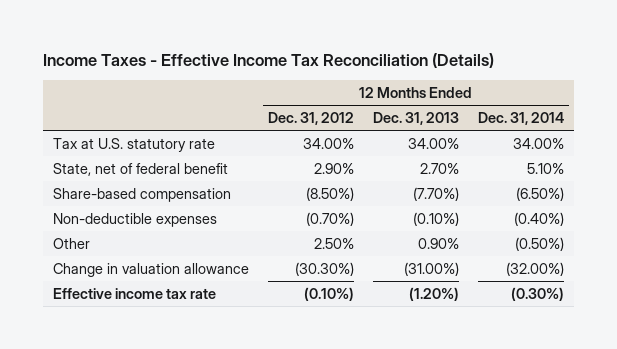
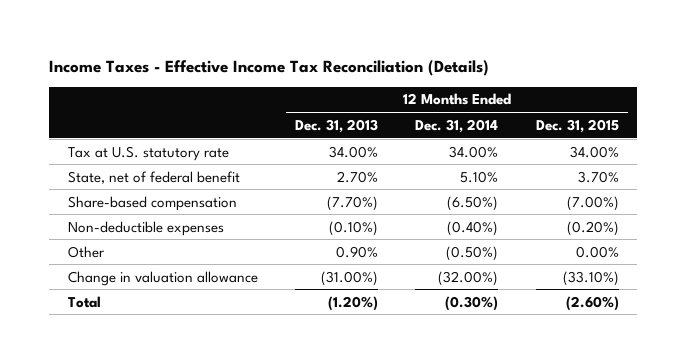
[268,111,355,125] Dec. 31, 2012 -> none
none -> [535,118,619,133] Dec. 31, 2015
[52,287,216,299] Effective income tax rate -> [67,295,101,308] Total

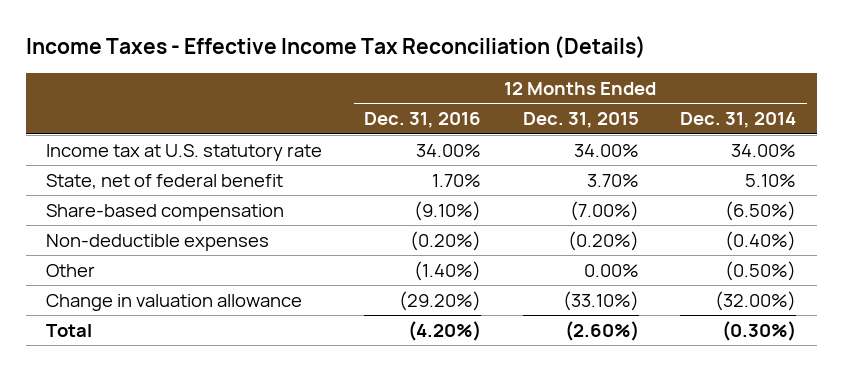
[294,118,378,133] Dec. 31, 2013 -> none
none -> [364,112,482,129] Dec. 31, 2016
[67,145,229,161] Tax at U.S. statutory rate -> [46,143,323,161] Income tax at U.S. statutory rate

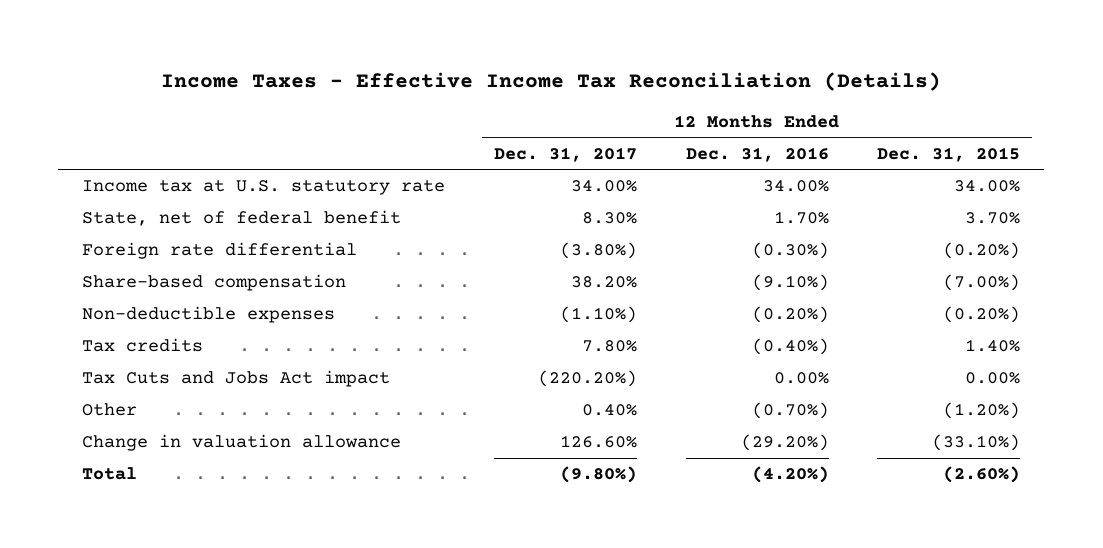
[680,112,797,129] Dec. 31, 2014 -> none
none -> [493,146,637,162] Dec. 31, 2017
none -> [82,242,358,260] Foreign rate differential
none -> [82,338,204,353] Tax credits
none -> [82,370,391,388] Tax Cuts and Jobs Act impact
[414,260,482,281] (1.40%) -> [751,402,829,420] (0.70%)
[583,263,639,277] 0.00% -> [943,402,1021,420] (1.20%)

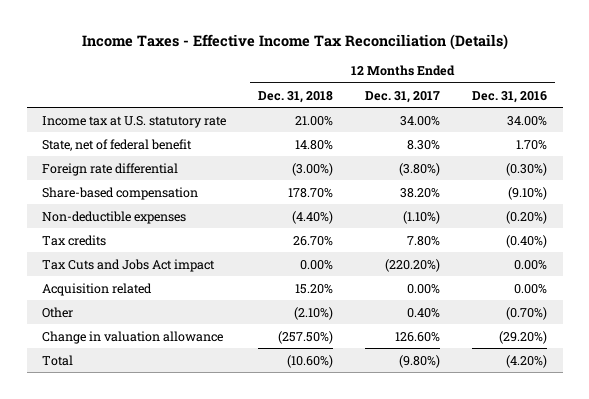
[877,146,1021,162] Dec. 31, 2015 -> none
none -> [258,90,334,103] Dec. 31, 2018
none -> [42,282,153,296] Acquisition related

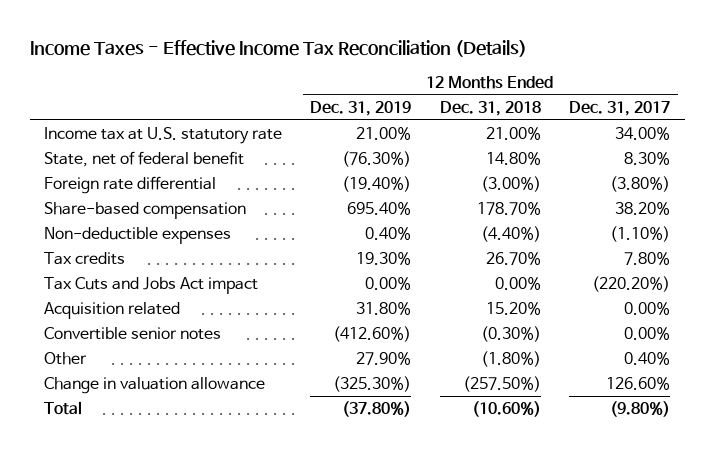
[471,90,547,103] Dec. 31, 2016 -> none
none -> [310,101,412,117] Dec. 31, 2019
none -> [43,327,221,341] Convertible senior notes
[294,306,334,320] (2.10%) -> [480,351,541,368] (1.80%)

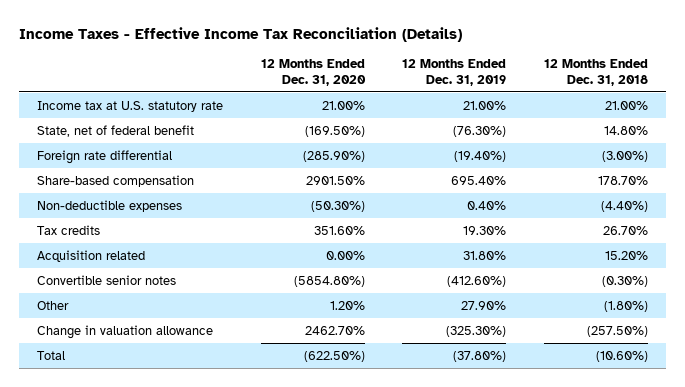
[569,101,671,117] Dec. 31, 2017 -> none
none -> [260,59,366,86] 12 Months Ended Dec. 31, 2020
[43,277,258,295] Tax Cuts and Jobs Act impact -> none

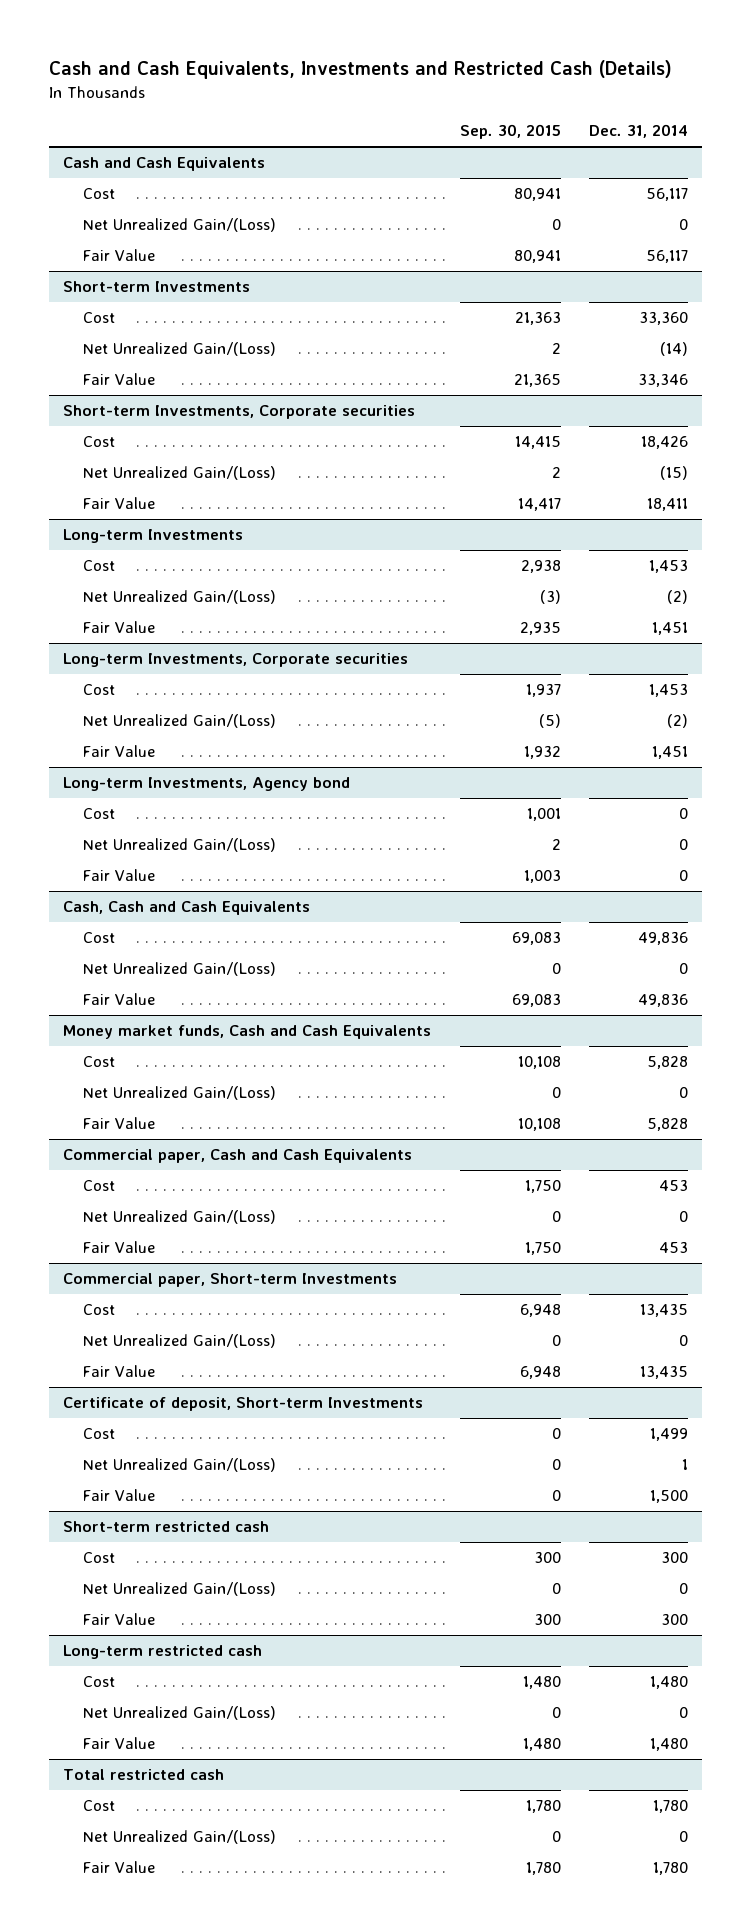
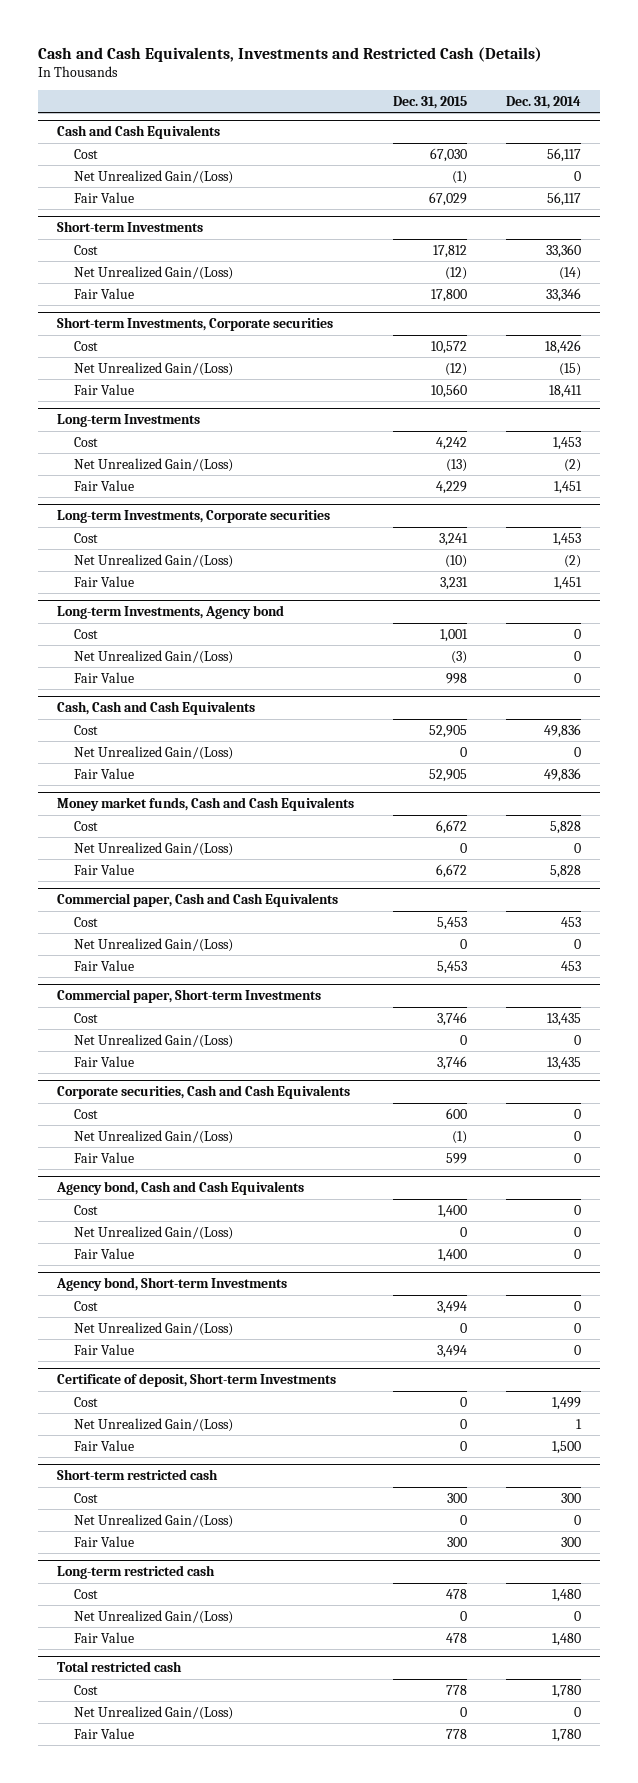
[459,124,561,140] Sep. 30, 2015 -> none
none -> [393,95,468,109] Dec. 31, 2015
none -> [57,1085,351,1100] Corporate securities, Cash and Cash Equivalents
none -> [73,1108,98,1119] Cost
none -> [73,1129,233,1144] Net Unrealized Gain/(Loss)
none -> [73,1151,134,1163] Fair Value
none -> [56,1181,305,1196] Agency bond, Cash and Cash Equivalents
none -> [73,1204,98,1215] Cost
none -> [73,1225,233,1240] Net Unrealized Gain/(Loss)
none -> [73,1247,134,1259] Fair Value
none -> [56,1277,288,1292] Agency bond, Short-term Investments
none -> [73,1300,98,1311] Cost
none -> [73,1321,233,1336] Net Unrealized Gain/(Loss)
none -> [73,1343,134,1355] Fair Value

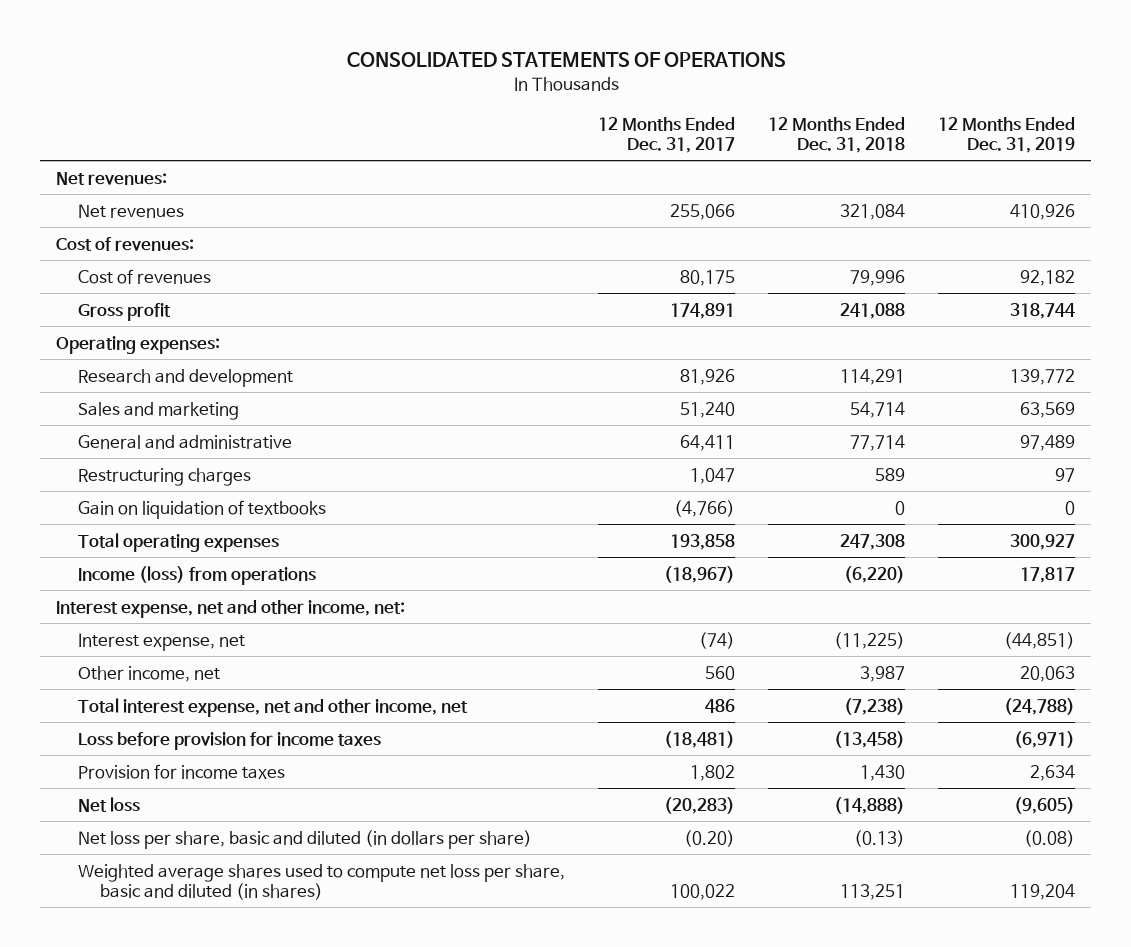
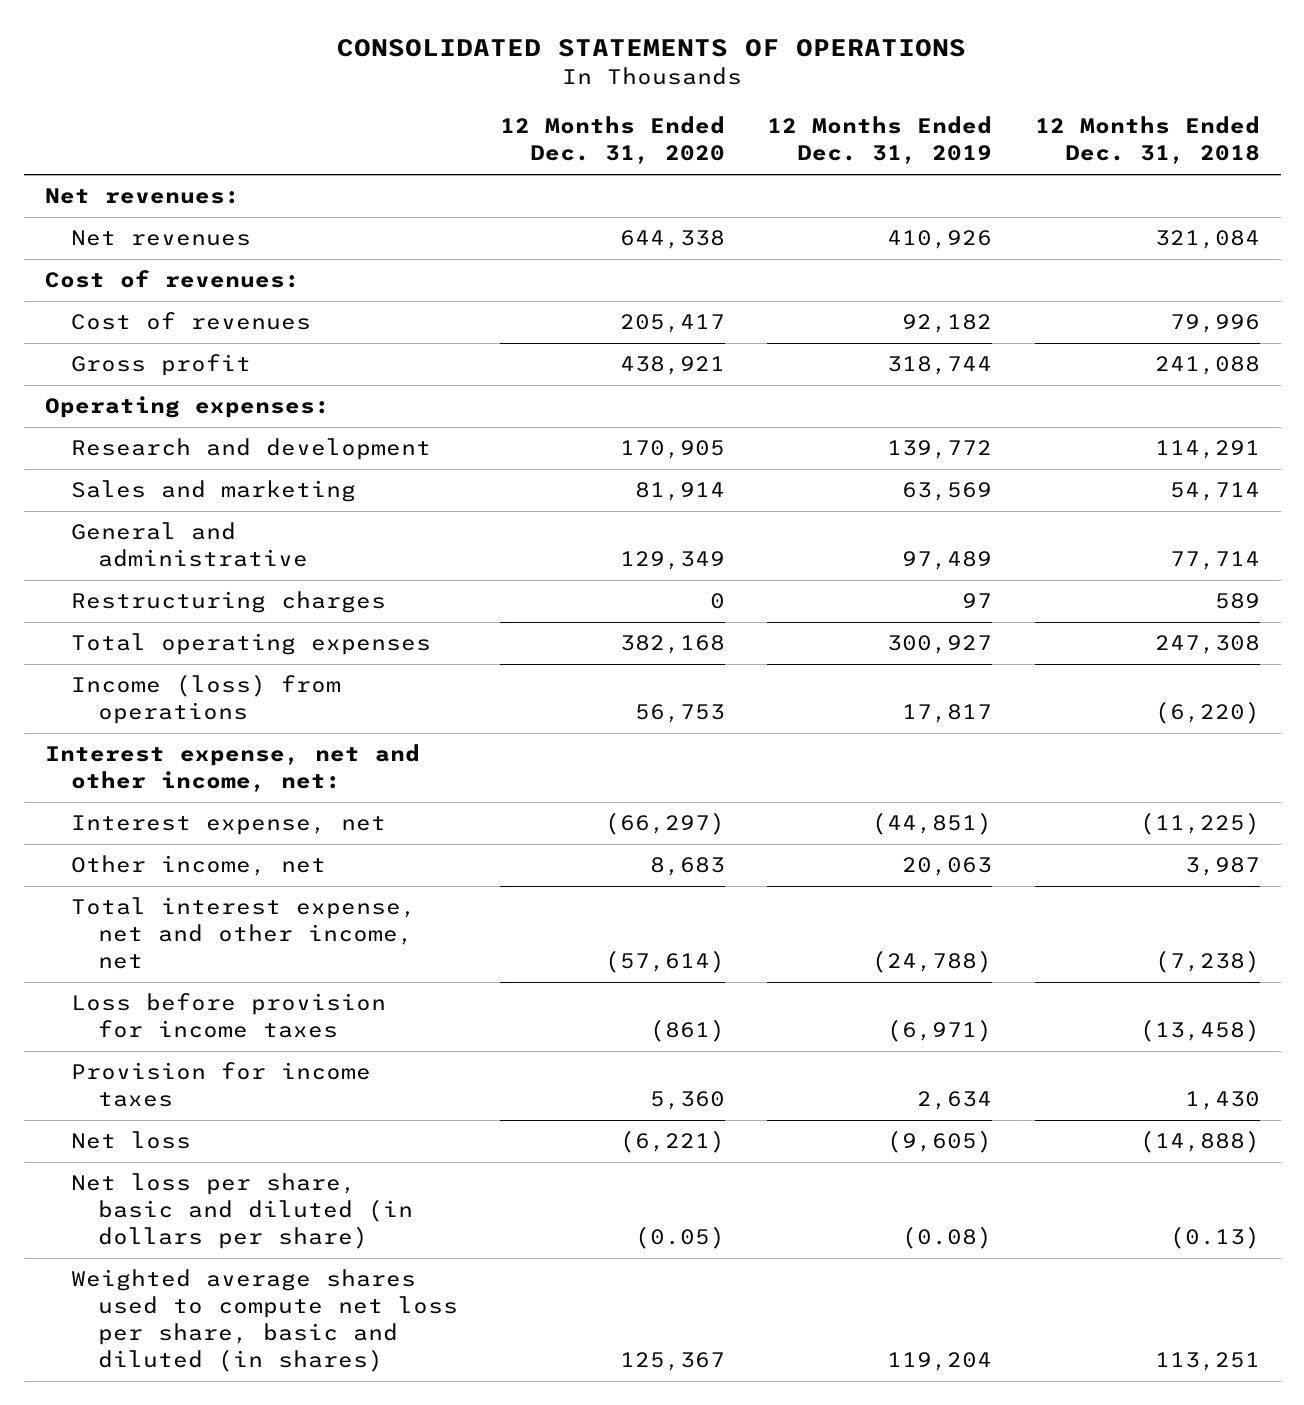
[598,116,736,153] 12 Months Ended Dec. 31, 2017 -> none
none -> [500,116,726,165] 12 Months Ended Dec. 31, 2020
[78,499,327,519] Gain on liquidation of textbooks -> none

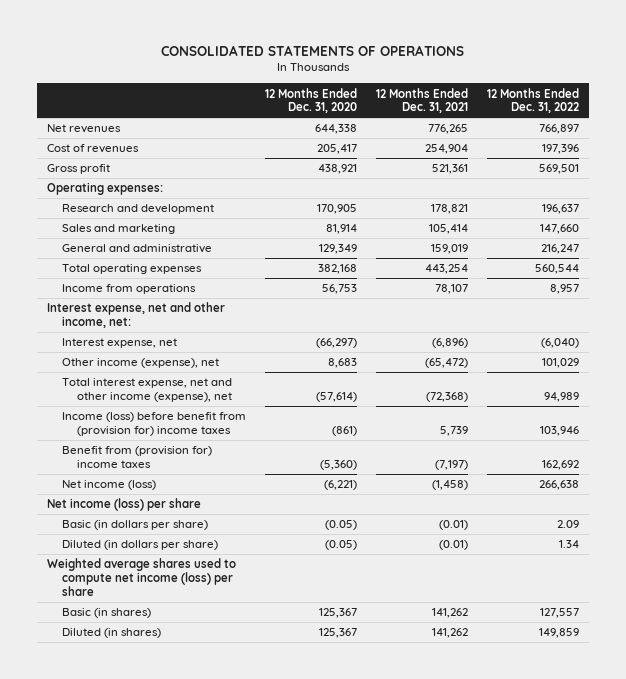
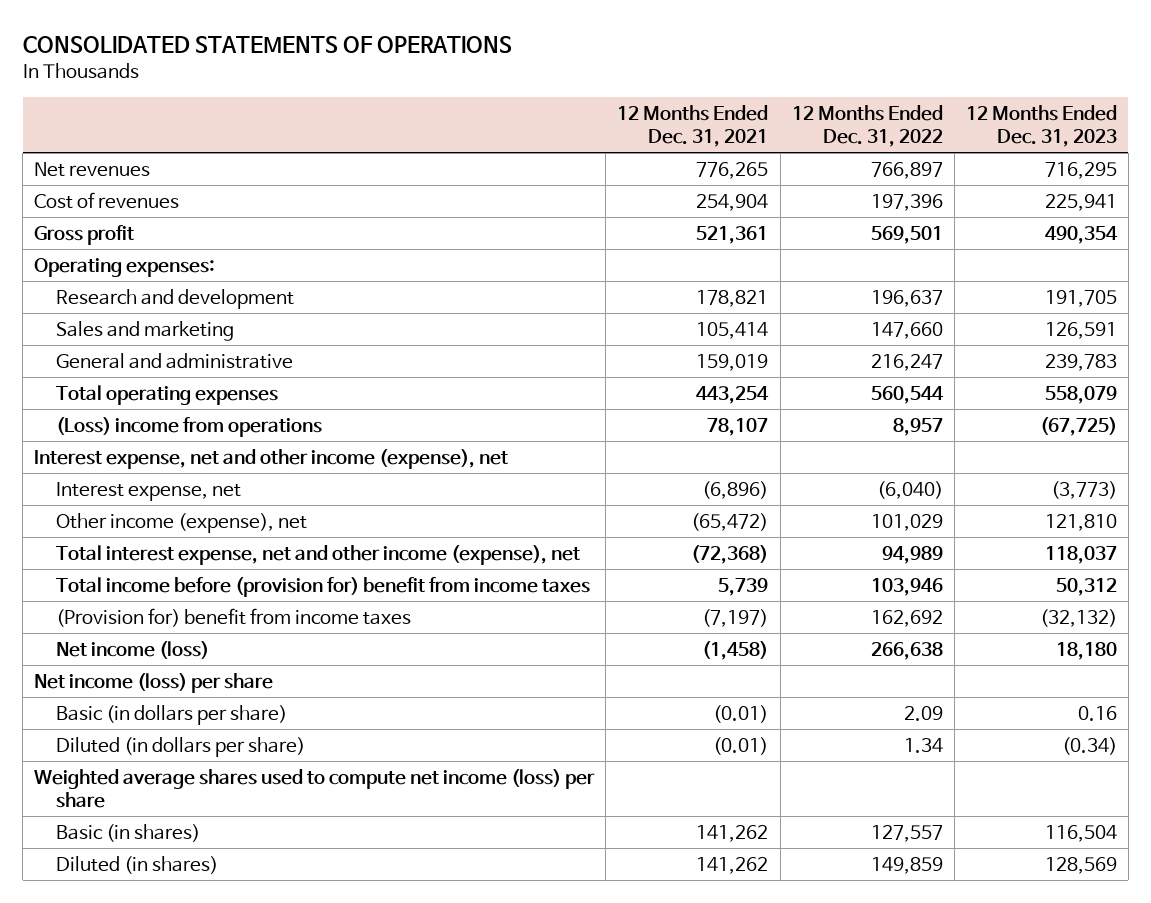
[265,87,358,114] 12 Months Ended Dec. 31, 2020 -> none
none -> [965,104,1117,147] 12 Months Ended Dec. 31, 2023
[61,284,196,295] Income from operations -> [55,416,322,437] (Loss) income from operations
[47,302,226,329] Interest expense, net and other income, net: -> [34,448,509,469] Interest expense, net and other income (expense), net
[61,412,246,437] Income (loss) before benefit from (provision for) income taxes -> [55,576,590,597] Total income before (provision for) benefit from income taxes
[61,446,212,469] Benefit from (provision for) income taxes -> [55,607,411,627] (Provision for) benefit from income taxes

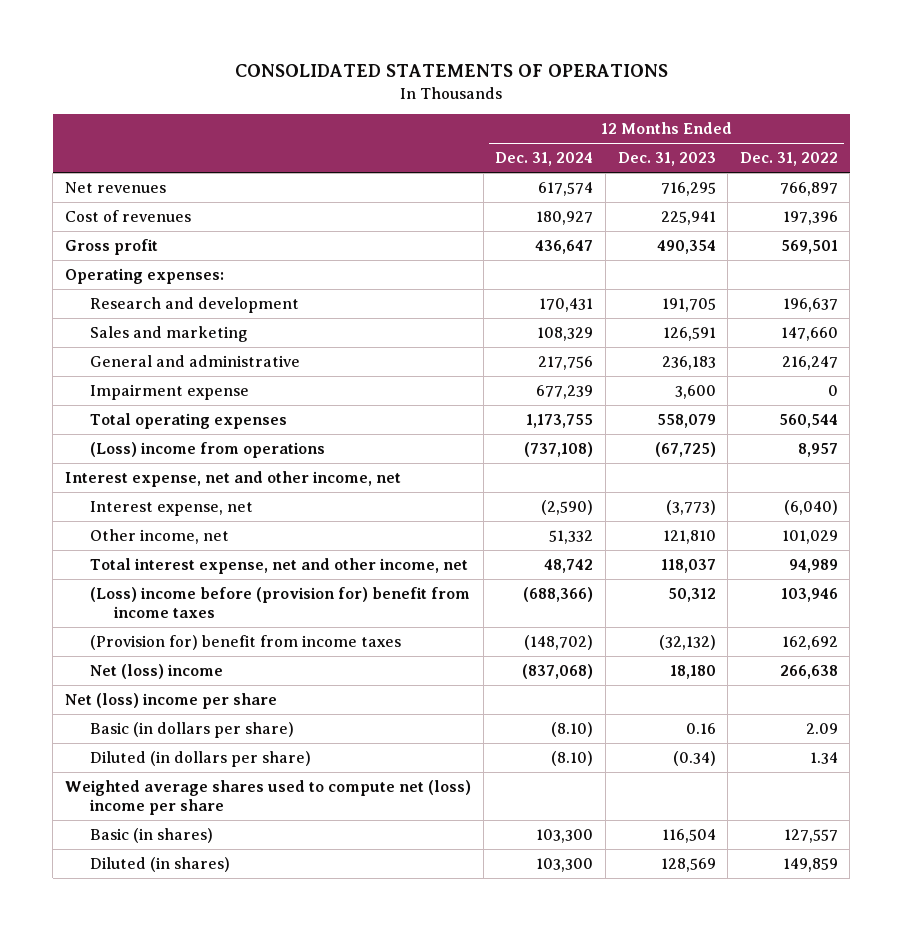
[617,104,769,147] 12 Months Ended Dec. 31, 2021 -> none
none -> [495,152,594,167] Dec. 31, 2024
[1044,353,1117,371] 239,783 -> [661,355,716,370] 236,183
none -> [89,383,249,400] Impairment expense
[34,448,509,469] Interest expense, net and other income (expense), net -> [65,470,402,487] Interest expense, net and other income, net
[55,512,307,533] Other income (expense), net -> [89,528,229,544] Other income, net
[55,544,580,565] Total interest expense, net and other income (expense), net -> [89,557,468,574] Total interest expense, net and other income, net
[55,576,590,597] Total income before (provision for) benefit from income taxes -> [89,586,470,618] (Loss) income before (provision for) benefit from income taxes
[55,640,209,659] Net income (loss) -> [89,663,223,679] Net (loss) income
[34,672,274,693] Net income (loss) per share -> [65,692,278,709] Net (loss) income per share
[34,768,596,809] Weighted average shares used to compute net income (loss) per share -> [65,779,472,815] Weighted average shares used to compute net (loss) income per share

